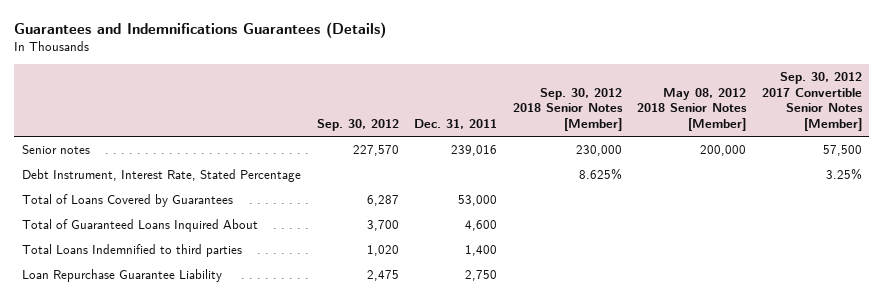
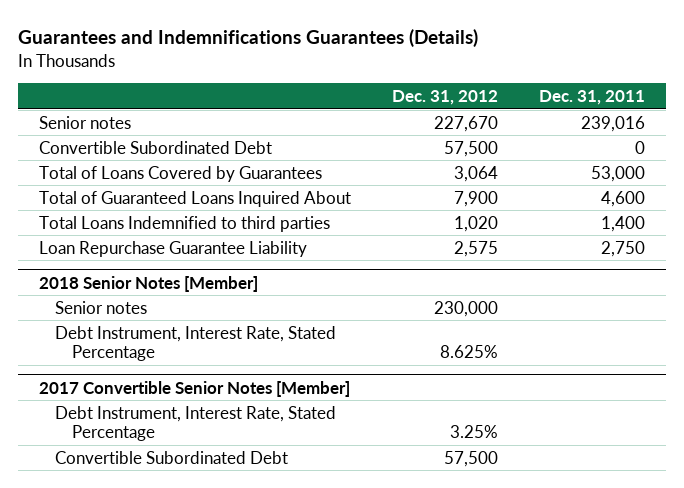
[316,119,399,132] Sep. 30, 2012 -> none
[512,87,623,132] Sep. 30, 2012 2018 Senior Notes [Member] -> none
[637,87,748,132] May 08, 2012 2018 Senior Notes [Member] -> none
[761,71,863,132] Sep. 30, 2012 2017 Convertible Senior Notes [Member] -> none
none -> [392,89,499,105] Dec. 31, 2012
[22,168,302,182] Debt Instrument, Interest Rate, Stated Percentage -> none
none -> [38,140,272,154] Convertible Subordinated Debt
none -> [38,275,258,292] 2018 Senior Notes [Member]
none -> [55,300,148,314] Senior notes
none -> [55,325,337,362] Debt Instrument, Interest Rate, Stated Percentage
none -> [38,380,350,397] 2017 Convertible Senior Notes [Member]
none -> [55,405,337,442] Debt Instrument, Interest Rate, Stated Percentage
none -> [55,450,289,464] Convertible Subordinated Debt

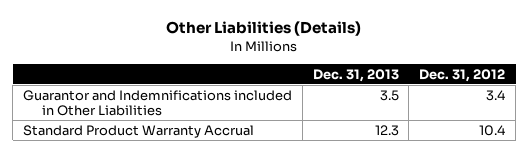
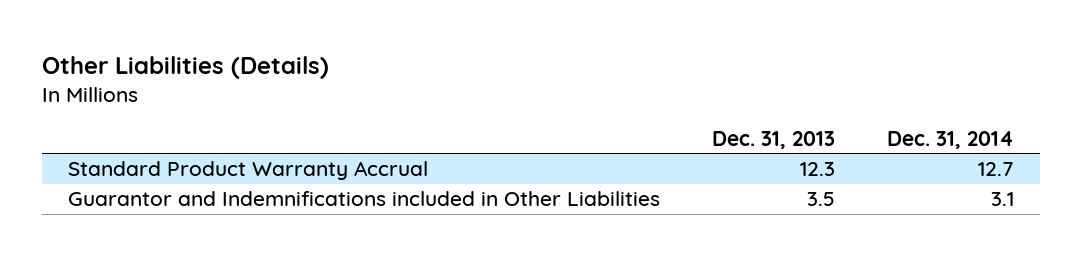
[419,68,506,82] Dec. 31, 2012 -> none
none -> [887,130,1015,149] Dec. 31, 2014
[22,89,292,117] Guarantor and Indemnifications included in Other Liabilities -> [67,191,660,207] Guarantor and Indemnifications included in Other Liabilities

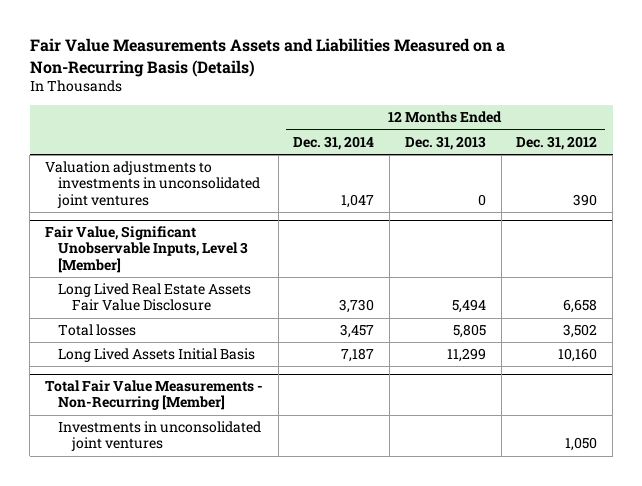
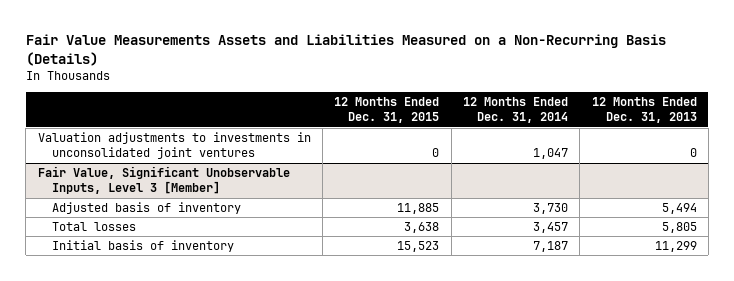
[516,135,598,150] Dec. 31, 2012 -> none
none -> [334,97,440,124] 12 Months Ended Dec. 31, 2015
[58,283,252,312] Long Lived Real Estate Assets Fair Value Disclosure -> [52,202,242,215] Adjusted basis of inventory
[44,380,263,411] Total Fair Value Measurements - Non-Recurring [Member] -> none
[58,421,262,452] Investments in unconsolidated joint ventures -> none
[58,348,256,363] Long Lived Assets Initial Basis -> [52,240,235,253] Initial basis of inventory

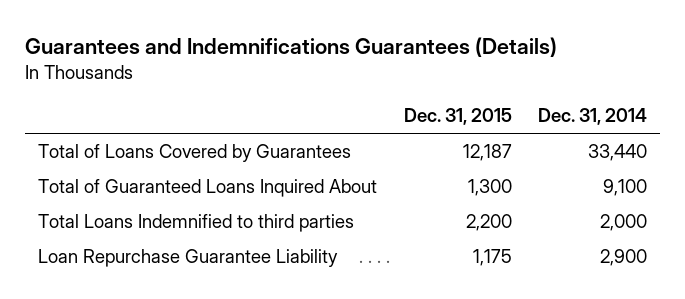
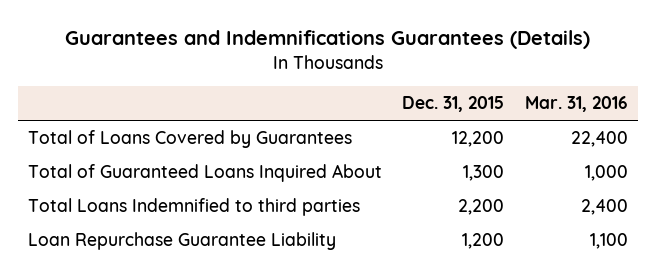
[537,108,647,126] Dec. 31, 2014 -> none
none -> [524,96,628,113] Mar. 31, 2016
[462,144,512,162] 12,187 -> [452,131,505,148] 12,200
[472,249,512,267] 1,175 -> [462,233,505,250] 1,200

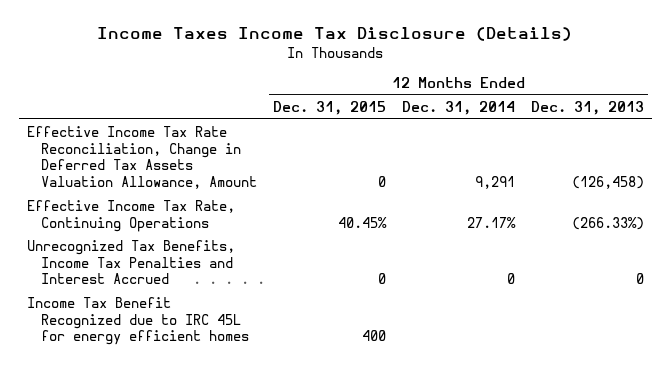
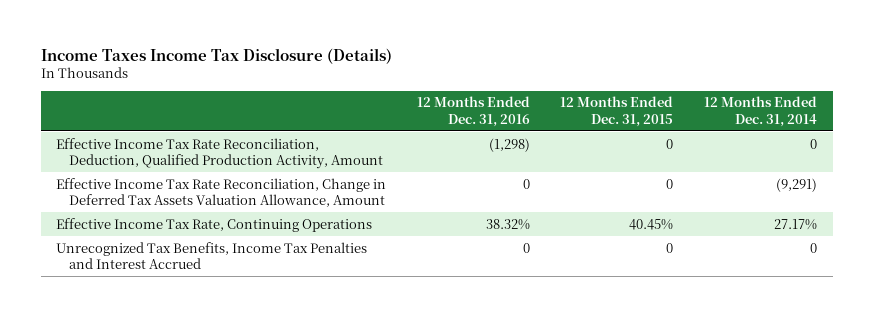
[531,100,645,115] Dec. 31, 2013 -> none
none -> [416,96,530,127] 12 Months Ended Dec. 31, 2016
none -> [55,137,384,169] Effective Income Tax Rate Reconciliation, Deduction, Qualified Production Activity, Amount
[475,175,516,189] 9,291 -> [776,177,818,192] (9,291)
[26,296,249,346] Income Tax Benefit Recognized due to IRC 45L for energy efficient homes -> none

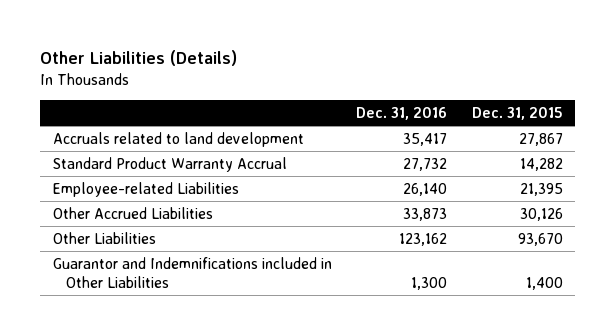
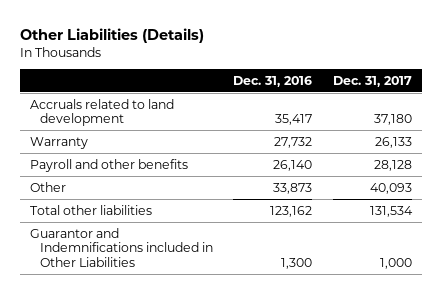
[471,106,563,120] Dec. 31, 2015 -> none
none -> [332,75,412,87] Dec. 31, 2017
[52,156,287,172] Standard Product Warranty Accrual -> [30,136,89,149] Warranty
[52,181,239,197] Employee-related Liabilities -> [30,158,189,172] Payroll and other benefits
[52,206,213,219] Other Accrued Liabilities -> [30,181,67,192] Other
[52,231,156,244] Other Liabilities -> [30,204,153,215] Total other liabilities

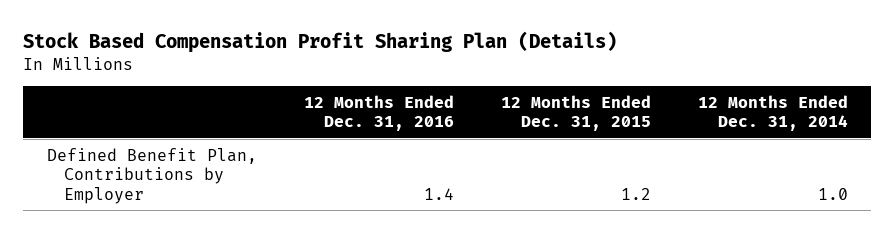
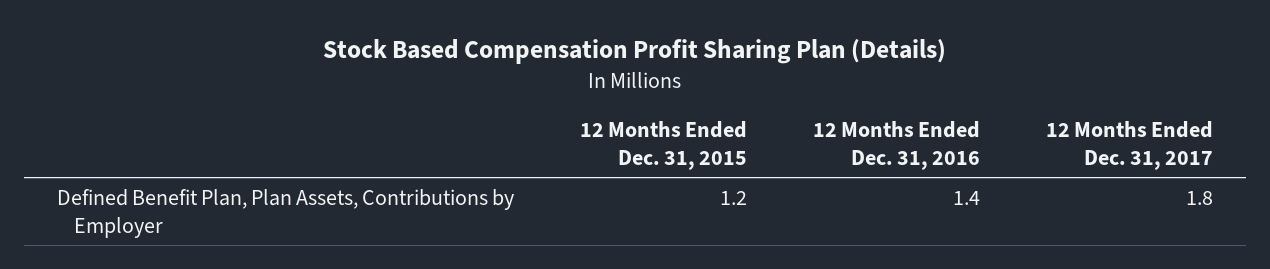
[697,94,848,132] 12 Months Ended Dec. 31, 2014 -> none
none -> [1045,121,1213,170] 12 Months Ended Dec. 31, 2017
[46,147,257,204] Defined Benefit Plan, Contributions by Employer -> [57,188,515,238] Defined Benefit Plan, Plan Assets, Contributions by Employer

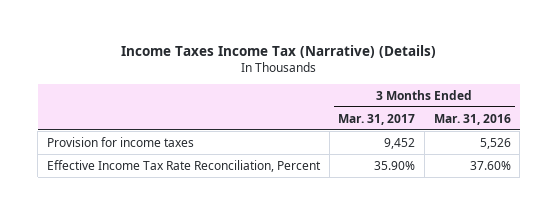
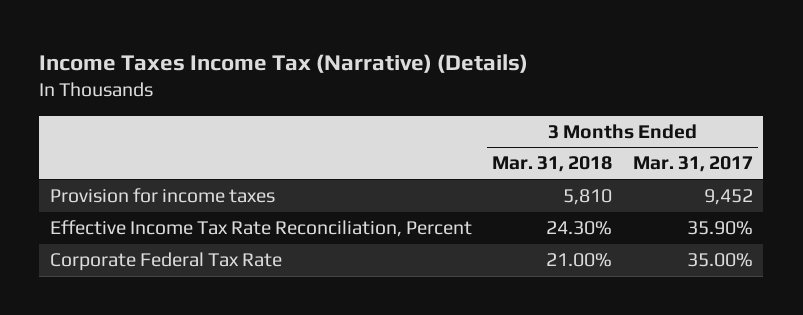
[433,113,511,125] Mar. 31, 2016 -> none
none -> [492,156,613,173] Mar. 31, 2018
none -> [49,252,282,272] Corporate Federal Tax Rate

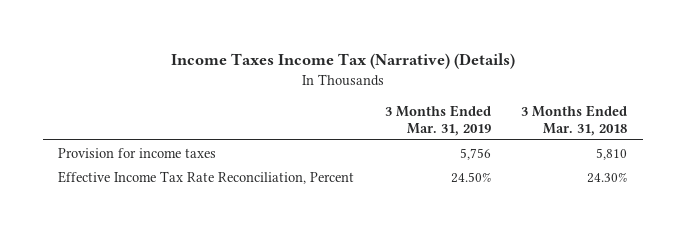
[632,156,753,173] Mar. 31, 2017 -> none
none -> [384,104,491,136] 3 Months Ended Mar. 31, 2019
[49,252,282,272] Corporate Federal Tax Rate -> none

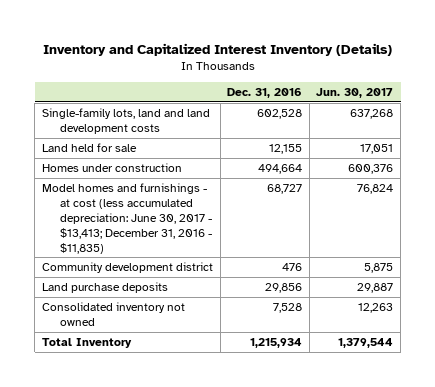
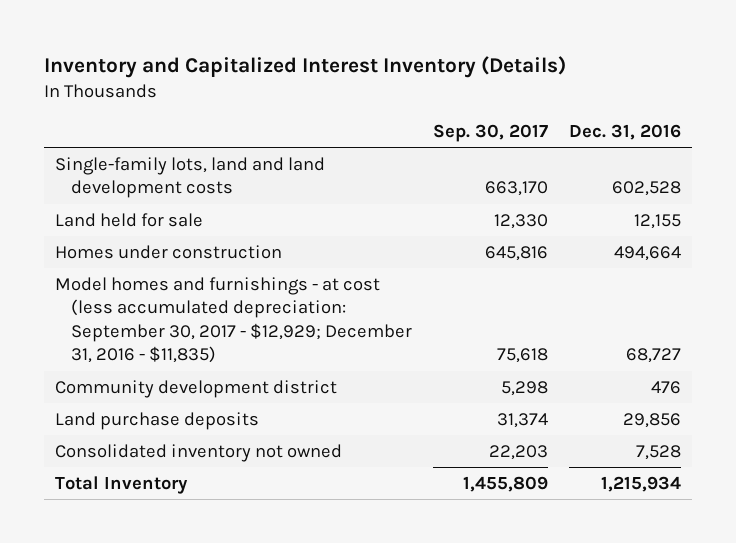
[316,88,394,99] Jun. 30, 2017 -> none
none -> [432,124,548,143] Sep. 30, 2017
[41,183,213,254] Model homes and furnishings - at cost (less accumulated depreciation: June 30, 2017 - $13,413; December 31, 2016 - $11,835) -> [54,276,412,364] Model homes and furnishings - at cost (less accumulated depreciation: September 30, 2017 - $12,929; December 31, 2016 - $11,835)

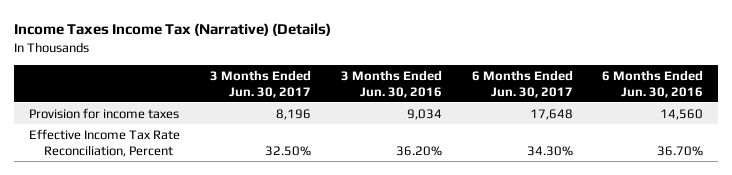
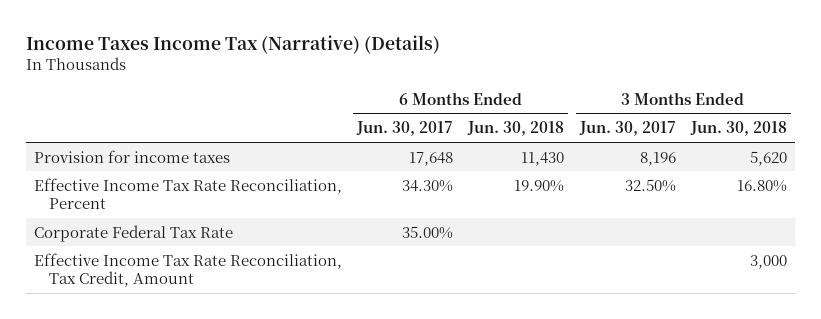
[340,69,442,98] 3 Months Ended Jun. 30, 2016 -> none
[602,69,704,98] 6 Months Ended Jun. 30, 2016 -> none
none -> [467,121,565,137] Jun. 30, 2018
none -> [690,121,788,137] Jun. 30, 2018
none -> [33,224,233,242] Corporate Federal Tax Rate
none -> [33,252,342,288] Effective Income Tax Rate Reconciliation, Tax Credit, Amount

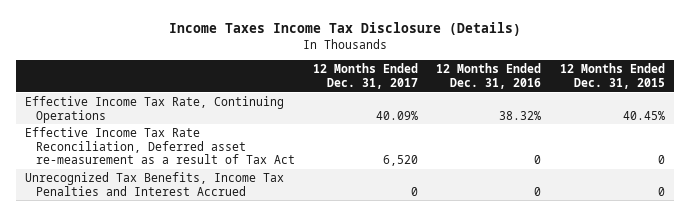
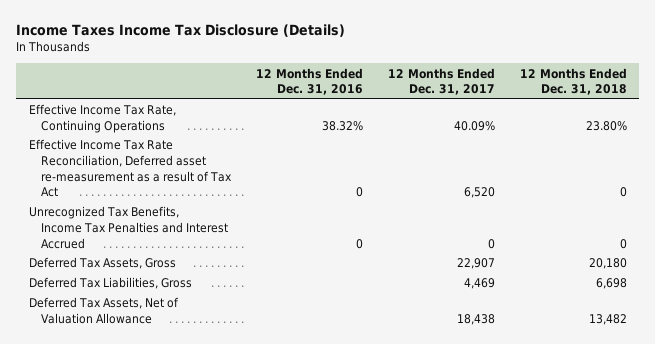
[559,63,665,89] 12 Months Ended Dec. 31, 2015 -> none
none -> [519,67,627,96] 12 Months Ended Dec. 31, 2018
none -> [28,257,176,270] Deferred Tax Assets, Gross
none -> [28,277,192,290] Deferred Tax Liabilities, Gross
none -> [28,297,179,324] Deferred Tax Assets, Net of Valuation Allowance

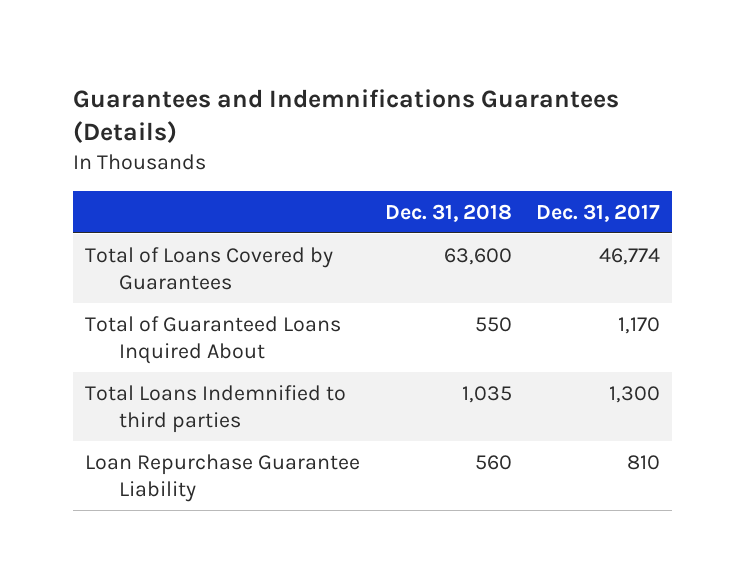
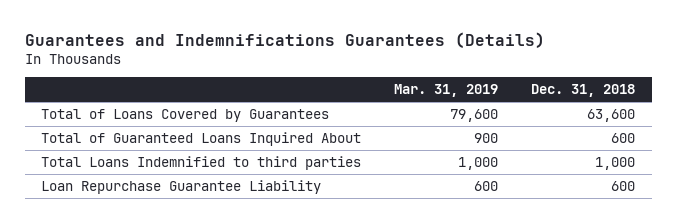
[536,203,661,222] Dec. 31, 2017 -> none
none -> [394,84,499,98] Mar. 31, 2019
[474,316,512,332] 550 -> [611,133,636,144] 600
[461,385,512,403] 1,035 -> [595,157,636,171] 1,000
[474,454,512,470] 560 -> [611,181,636,192] 600

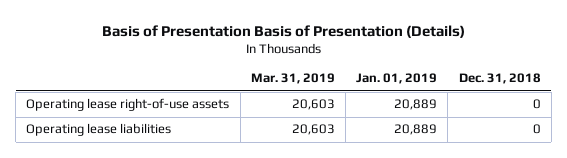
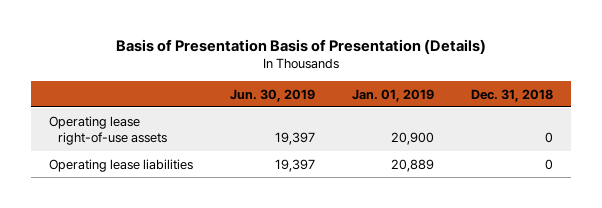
[250,73,335,85] Mar. 31, 2019 -> none
none -> [229,88,315,102] Jun. 30, 2019
[394,99,438,111] 20,889 -> [390,132,434,146] 20,900

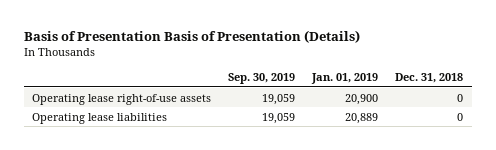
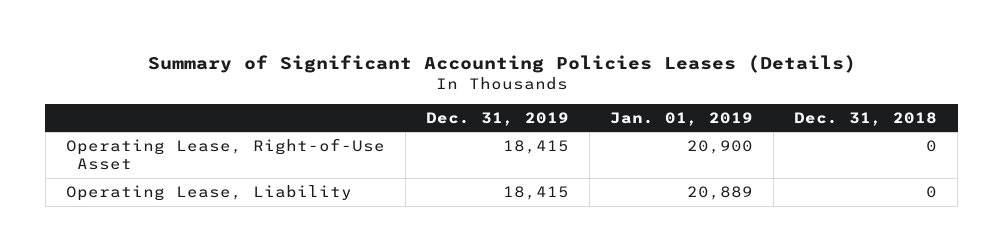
[23,30,360,44] Basis of Presentation Basis of Presentation (Details) -> [147,54,856,73] Summary of Significant Accounting Policies Leases (Details)
[228,73,296,85] Sep. 30, 2019 -> none
none -> [426,111,570,126] Dec. 31, 2019
[32,93,212,105] Operating lease right-of-use assets -> [66,138,386,171] Operating Lease, Right-of-Use Asset
[32,112,168,124] Operating lease liabilities -> [66,185,353,202] Operating Lease, Liability

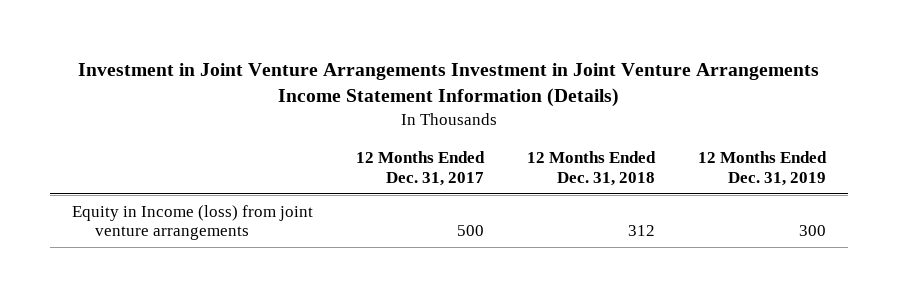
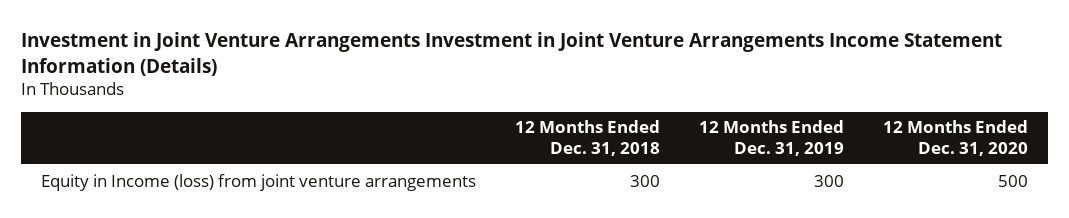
[355,151,485,187] 12 Months Ended Dec. 31, 2017 -> none
none -> [882,120,1028,156] 12 Months Ended Dec. 31, 2020
[628,225,656,237] 312 -> [629,174,660,187] 300

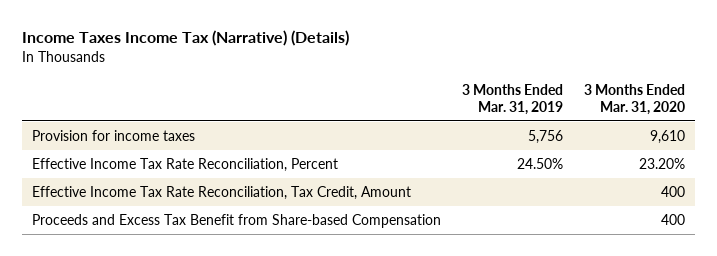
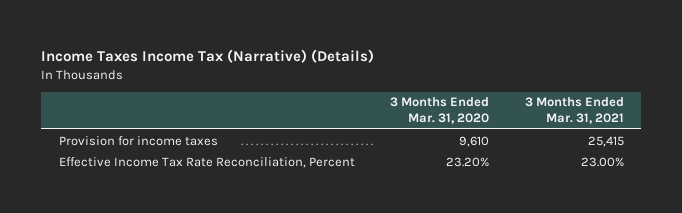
[462,83,564,115] 3 Months Ended Mar. 31, 2019 -> none
none -> [524,97,624,125] 3 Months Ended Mar. 31, 2021
[32,185,412,200] Effective Income Tax Rate Reconciliation, Tax Credit, Amount -> none
[32,213,442,228] Proceeds and Excess Tax Benefit from Share-based Compensation -> none

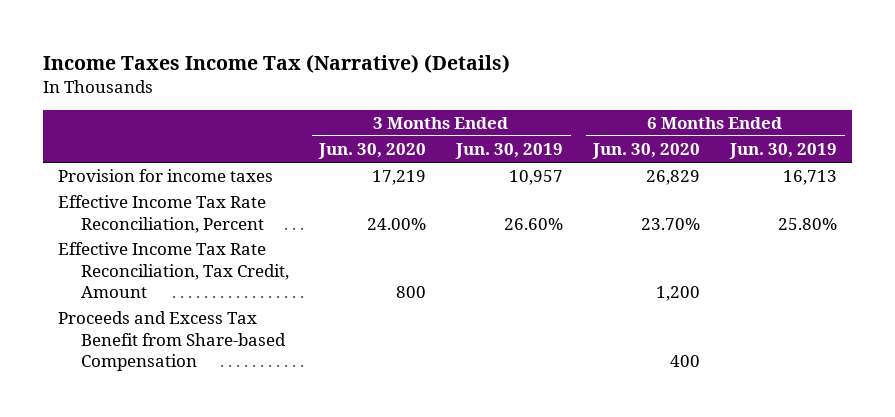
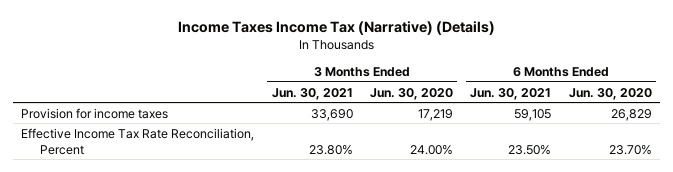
[455,143,564,160] Jun. 30, 2019 -> none
[729,143,838,160] Jun. 30, 2019 -> none
none -> [271,87,353,100] Jun. 30, 2021
none -> [470,87,552,100] Jun. 30, 2021
[58,242,290,298] Effective Income Tax Rate Reconciliation, Tax Credit, Amount -> none
[58,311,287,371] Proceeds and Excess Tax Benefit from Share-based Compensation -> none

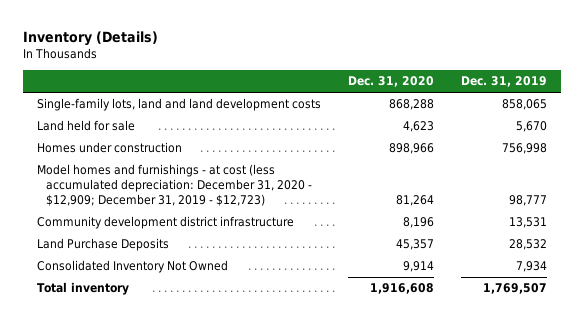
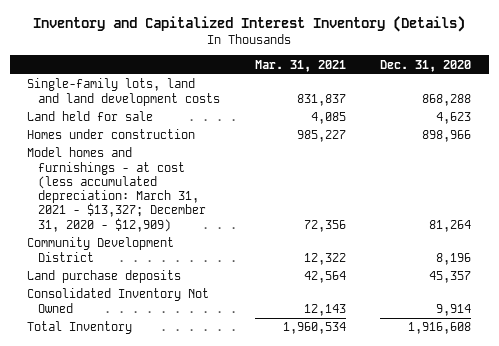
[23,30,159,46] Inventory (Details) -> [33,16,466,33] Inventory and Capitalized Interest Inventory (Details)
[461,76,548,88] Dec. 31, 2019 -> none
none -> [254,59,346,72] Mar. 31, 2021
[36,164,312,207] Model homes and furnishings - at cost (less accumulated depreciation: December 31, 2020 - $12,909; December 31, 2019 - $12,723) -> [27,147,206,232] Model homes and furnishings - at cost (less accumulated depreciation: March 31, 2021 - $13,327; December 31, 2020 - $12,909)
[36,216,294,230] Community development district infrastructure -> [27,237,175,262] Community Development District
[36,238,169,252] Land Purchase Deposits -> [27,270,182,284] Land purchase deposits
[36,282,129,296] Total inventory -> [27,321,133,335] Total Inventory

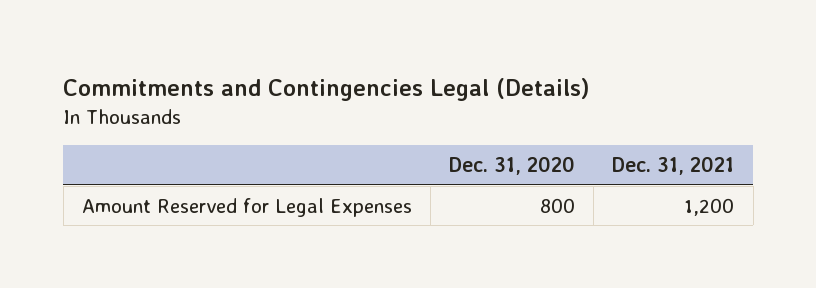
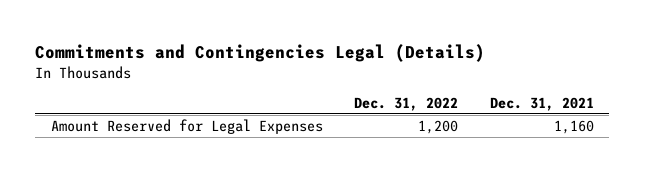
[449,156,576,176] Dec. 31, 2020 -> none
none -> [354,97,459,112] Dec. 31, 2022
[684,197,735,216] 1,200 -> [553,119,594,134] 1,160

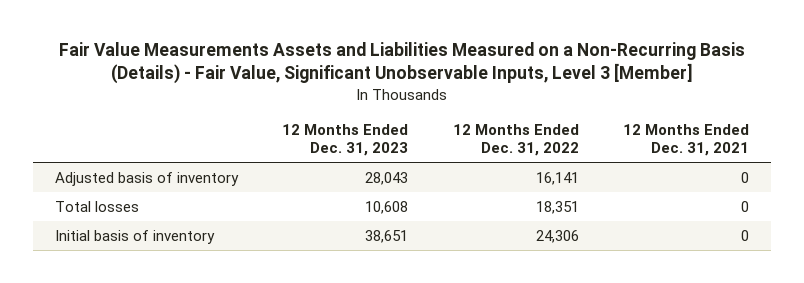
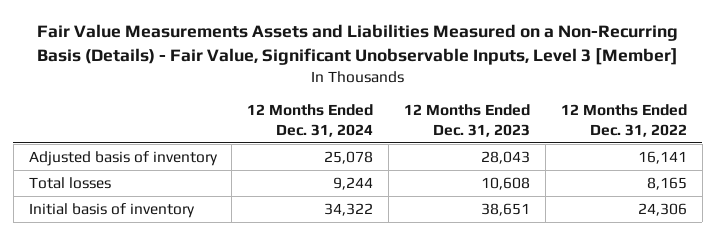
[623,123,750,157] 12 Months Ended Dec. 31, 2021 -> none
none -> [247,104,374,137] 12 Months Ended Dec. 31, 2024
[535,201,579,215] 18,351 -> [646,176,687,190] 8,165

